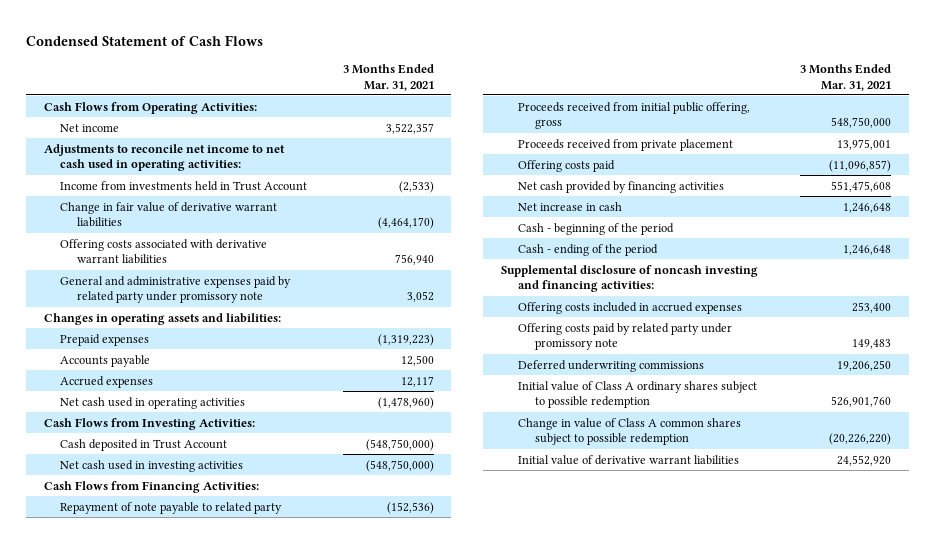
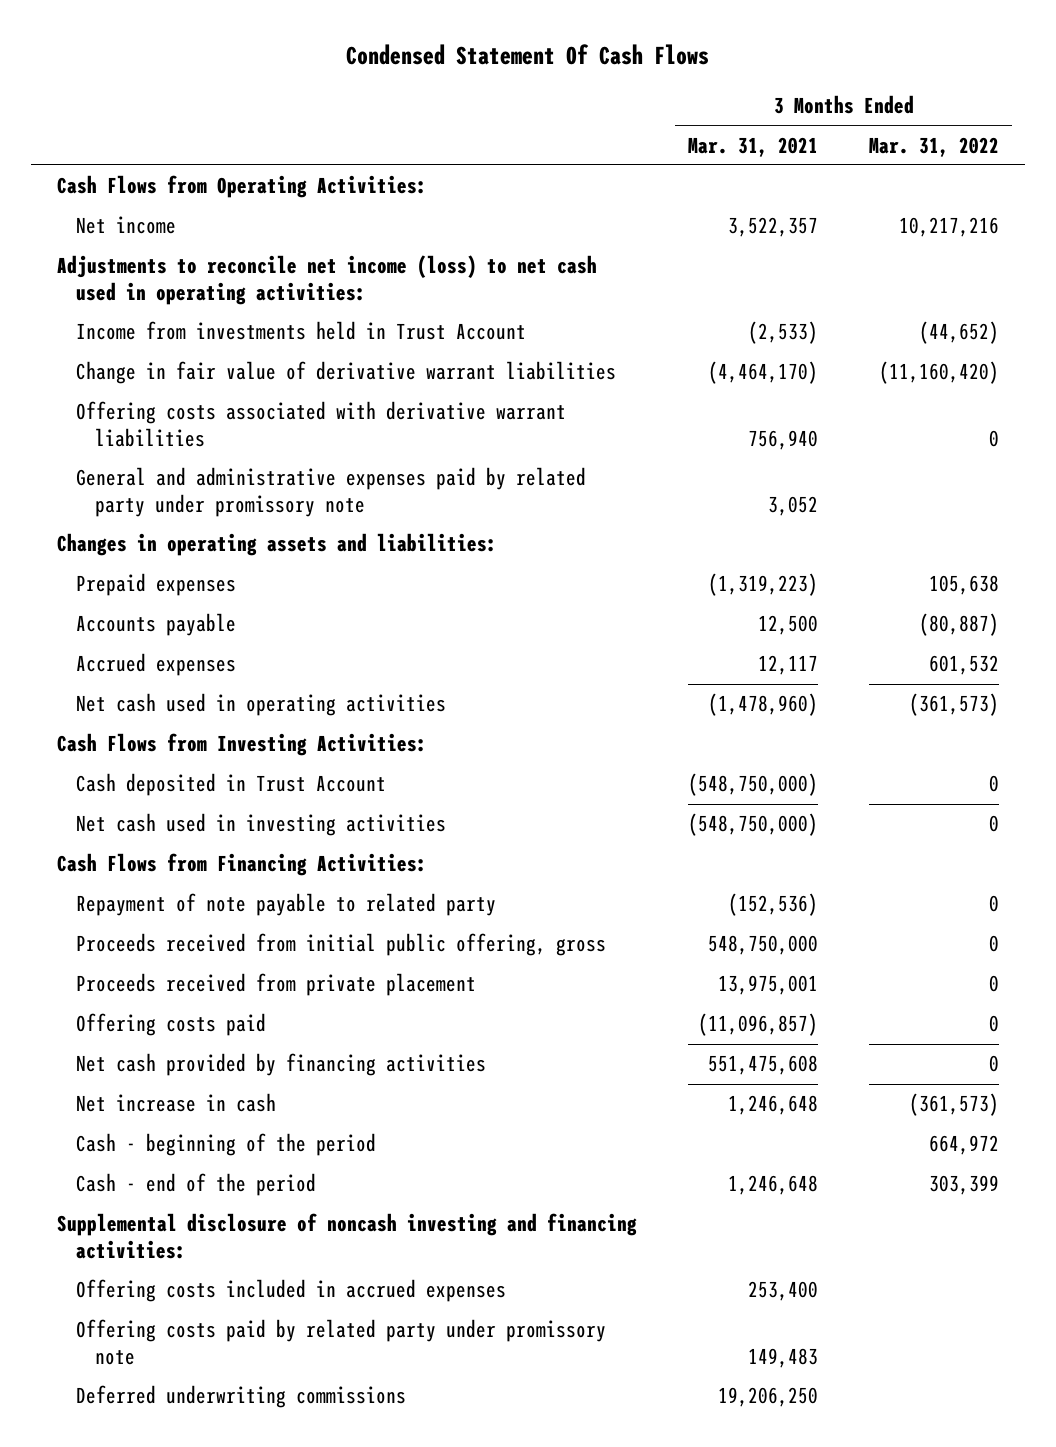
[25,34,263,46] Condensed Statement of Cash Flows -> [346,44,710,66] Condensed Statement Of Cash Flows
none -> [869,136,1000,157] Mar. 31, 2022
[43,143,285,172] Adjustments to reconcile net income to net cash used in operating activities: -> [56,255,597,305] Adjustments to reconcile net income (loss) to net cash used in operating activities:
[517,243,658,256] Cash - ending of the period -> [75,1173,316,1197] Cash - end of the period
[517,380,757,409] Initial value of Class A ordinary shares subject to possible redemption -> none
[517,417,741,446] Change in value of Class A common shares subject to possible redemption -> none
[517,454,739,465] Initial value of derivative warrant liabilities -> none

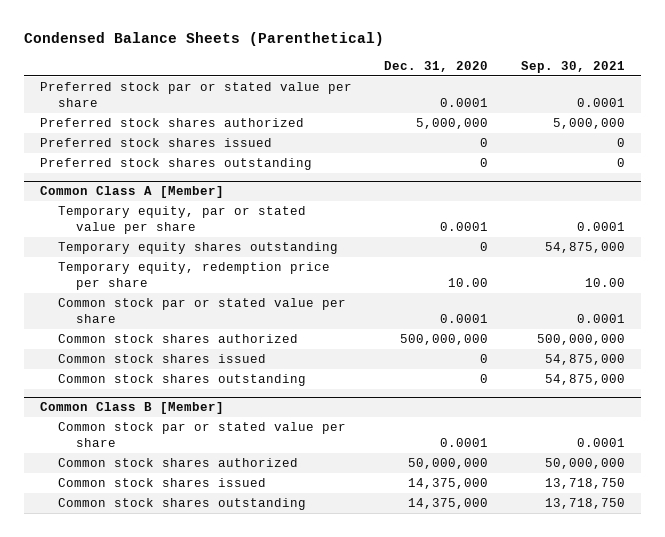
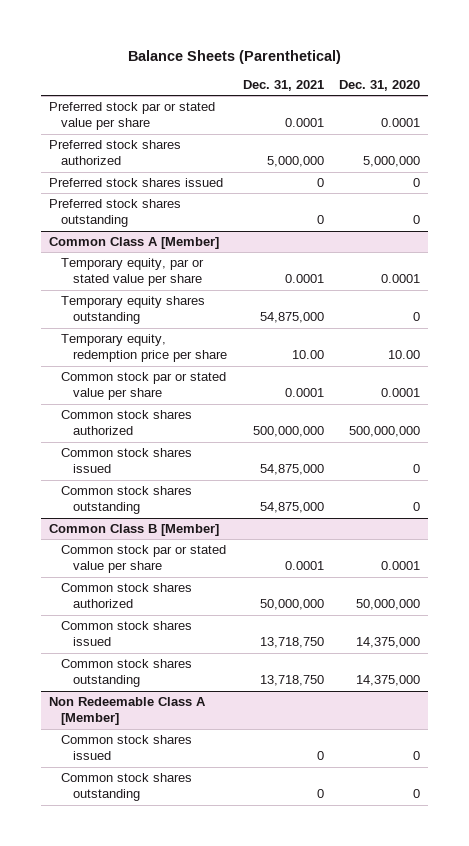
[23,32,384,47] Condensed Balance Sheets (Parenthetical) -> [127,50,341,65] Balance Sheets (Parenthetical)
[521,60,626,73] Sep. 30, 2021 -> none
none -> [242,80,324,92] Dec. 31, 2021
none -> [49,697,207,726] Non Redeemable Class A [Member]
none -> [61,735,193,761] Common stock shares issued
none -> [61,773,193,802] Common stock shares outstanding

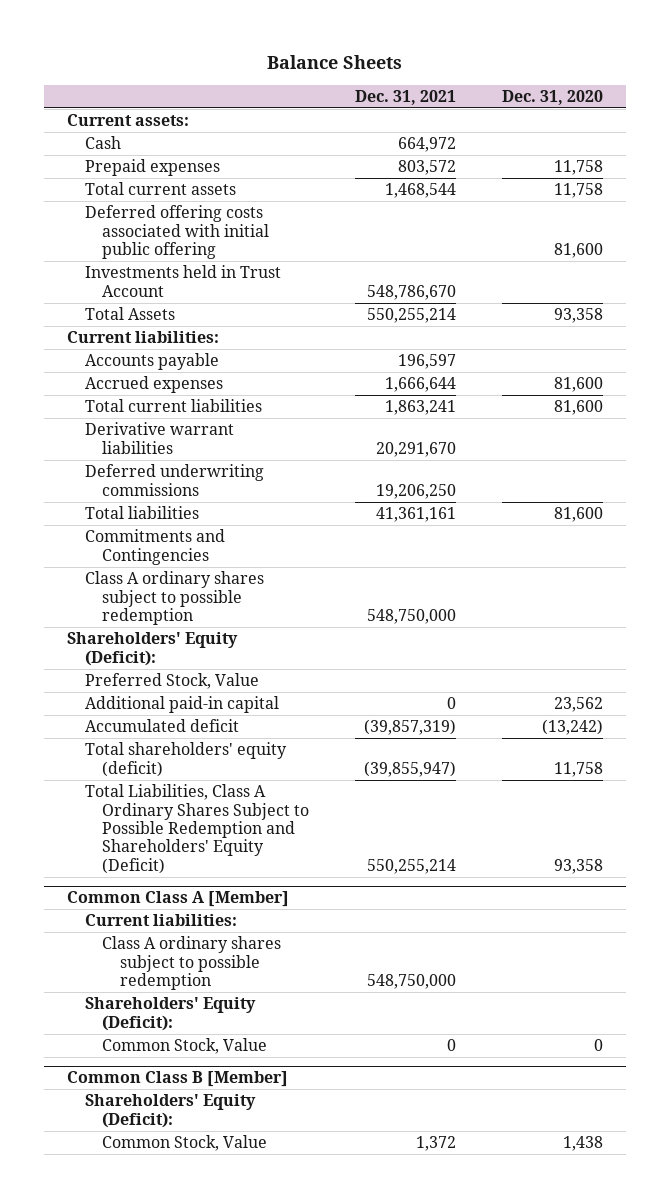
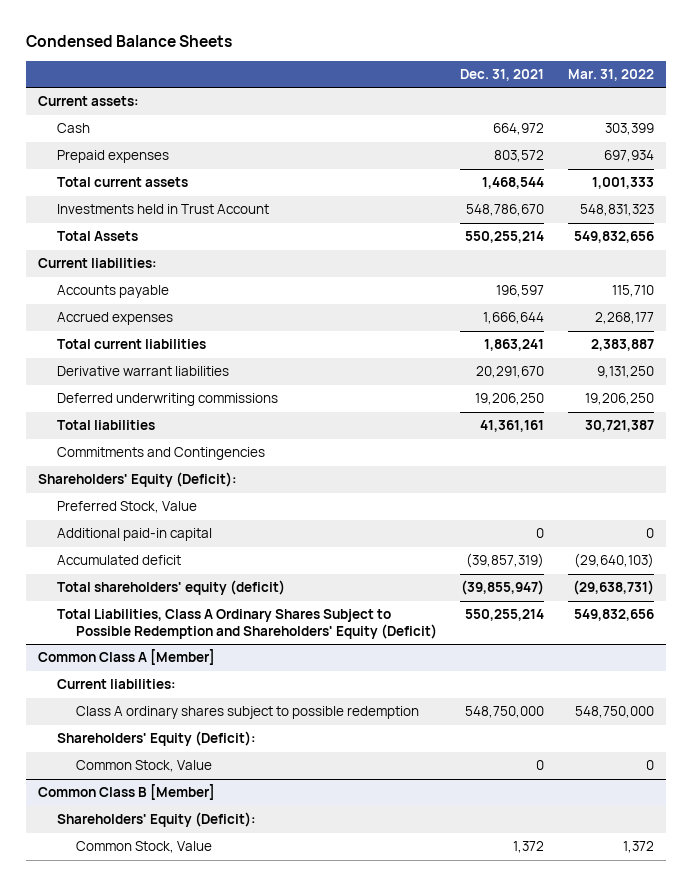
[267,54,403,69] Balance Sheets -> [26,35,233,48] Condensed Balance Sheets
[501,90,603,106] Dec. 31, 2020 -> none
none -> [567,69,654,82] Mar. 31, 2022
[84,205,270,260] Deferred offering costs associated with initial public offering -> none
[84,571,264,626] Class A ordinary shares subject to possible redemption -> none

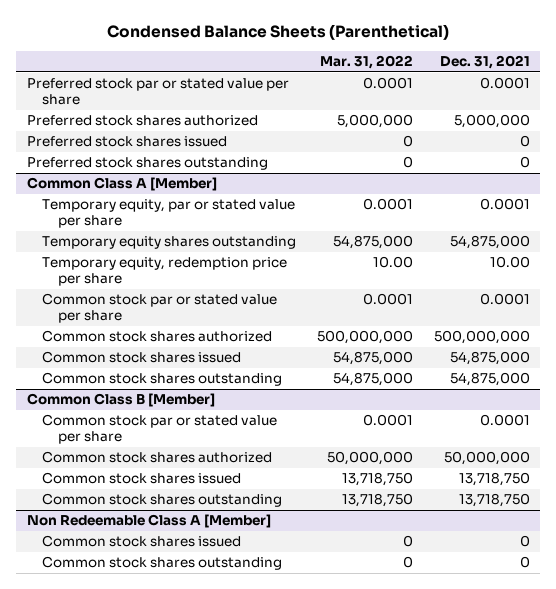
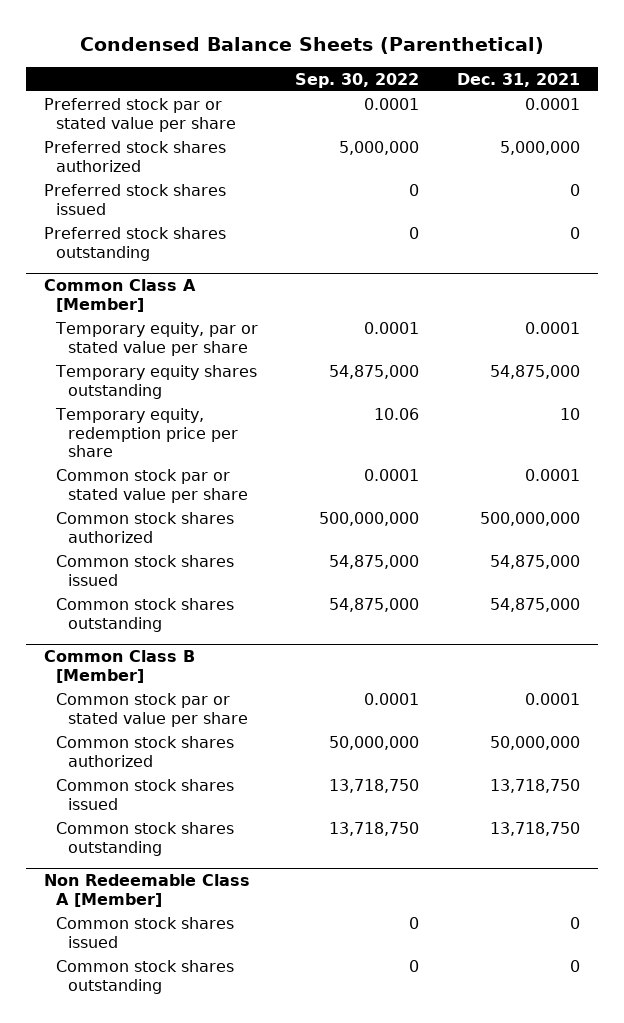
[319,55,413,70] Mar. 31, 2022 -> none
none -> [295,72,420,88] Sep. 30, 2022
[489,256,530,269] 10.00 -> [559,407,580,420] 10

